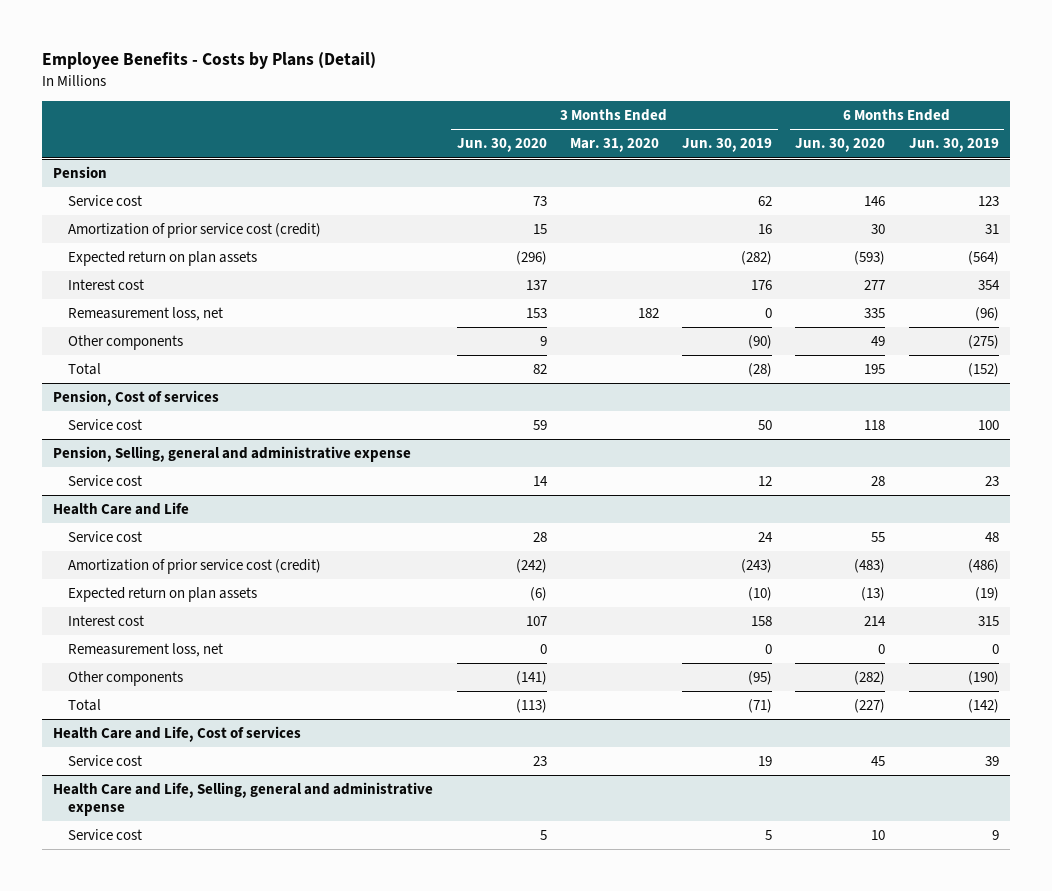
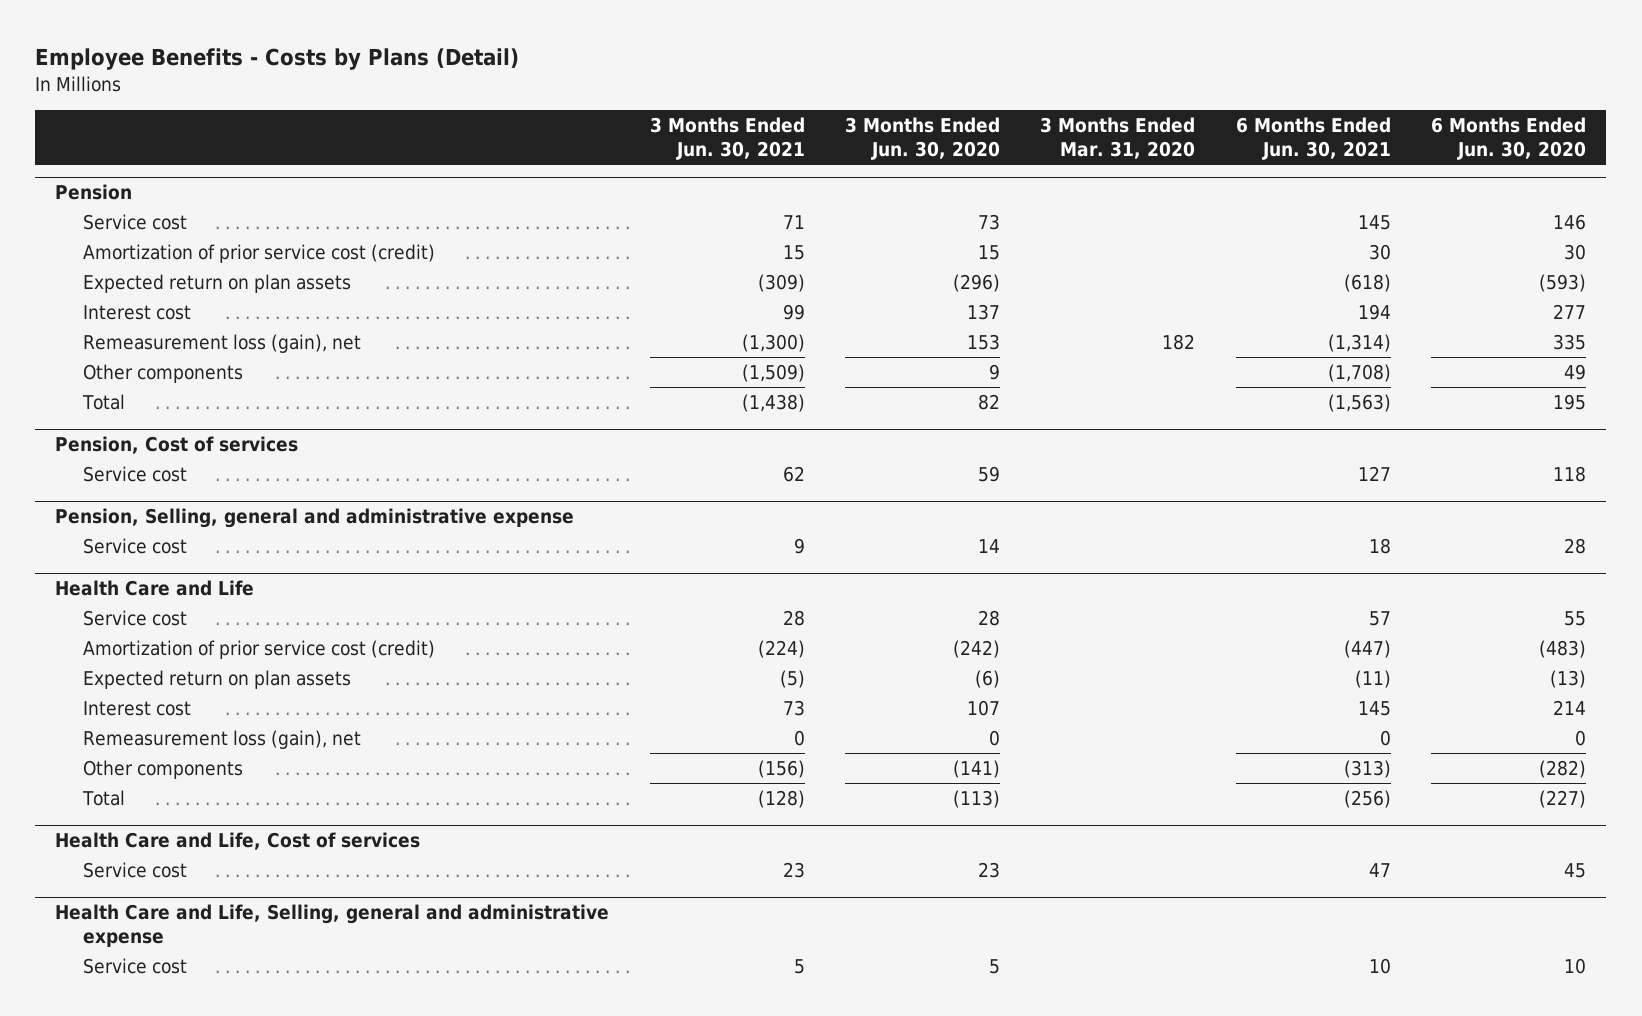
[682,138,773,153] Jun. 30, 2019 -> none
[908,138,999,153] Jun. 30, 2019 -> none
none -> [649,116,805,161] 3 Months Ended Jun. 30, 2021
none -> [1235,116,1391,161] 6 Months Ended Jun. 30, 2021
[68,307,224,322] Remeasurement loss, net -> [83,333,362,353] Remeasurement loss (gain), net
[68,643,224,658] Remeasurement loss, net -> [83,729,362,749] Remeasurement loss (gain), net

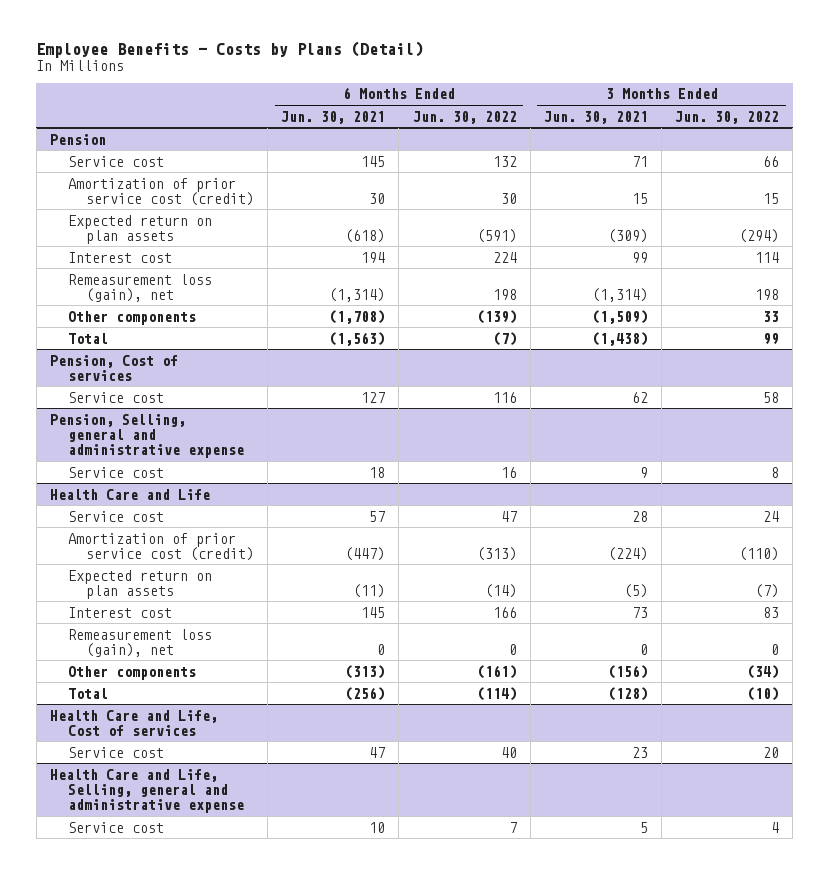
[845,116,1001,161] 3 Months Ended Jun. 30, 2020 -> none
[1040,116,1196,160] 3 Months Ended Mar. 31, 2020 -> none
[1431,116,1587,161] 6 Months Ended Jun. 30, 2020 -> none
none -> [412,110,517,124] Jun. 30, 2022
none -> [675,110,780,124] Jun. 30, 2022
[741,333,805,352] (1,300) -> [591,287,648,302] (1,314)

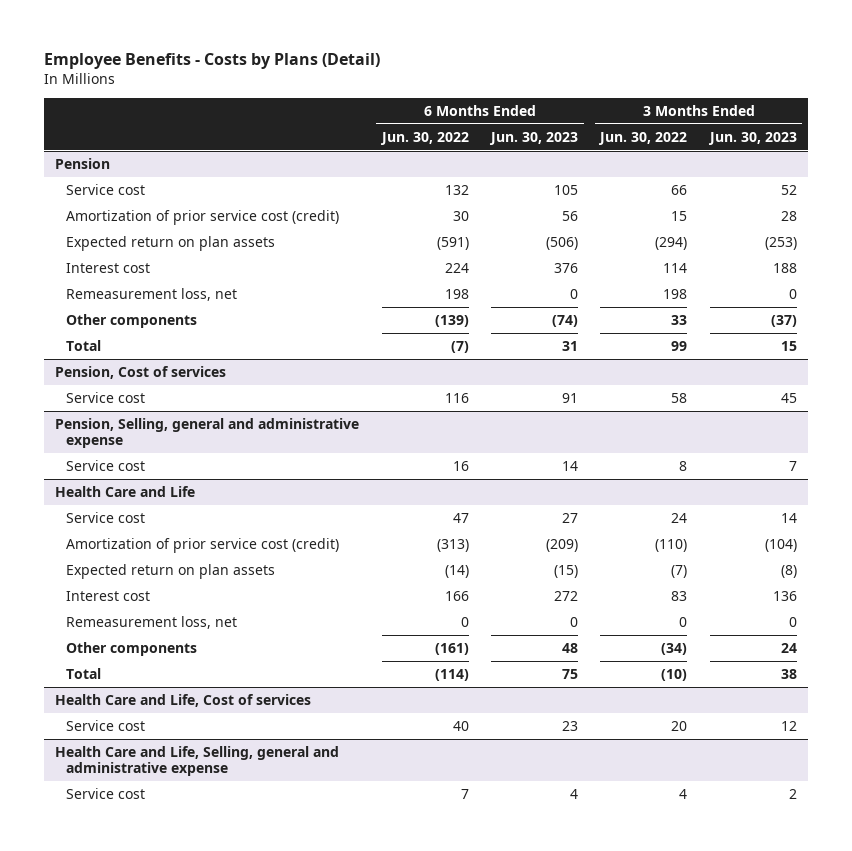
[281,110,386,124] Jun. 30, 2021 -> none
[543,110,648,124] Jun. 30, 2021 -> none
none -> [488,131,578,145] Jun. 30, 2023
none -> [707,131,797,145] Jun. 30, 2023
[67,273,212,302] Remeasurement loss (gain), net -> [65,288,237,302] Remeasurement loss, net
[67,628,212,657] Remeasurement loss (gain), net -> [65,616,237,630] Remeasurement loss, net

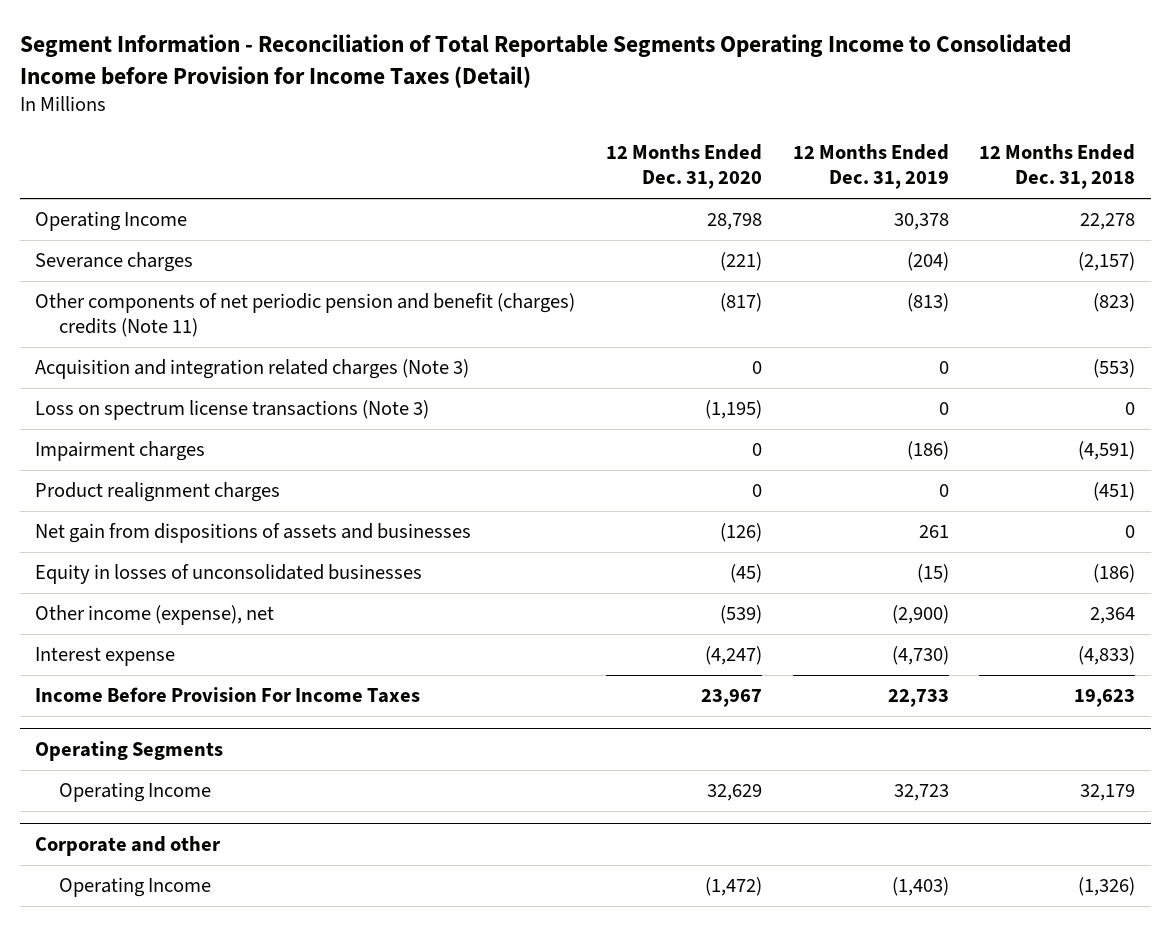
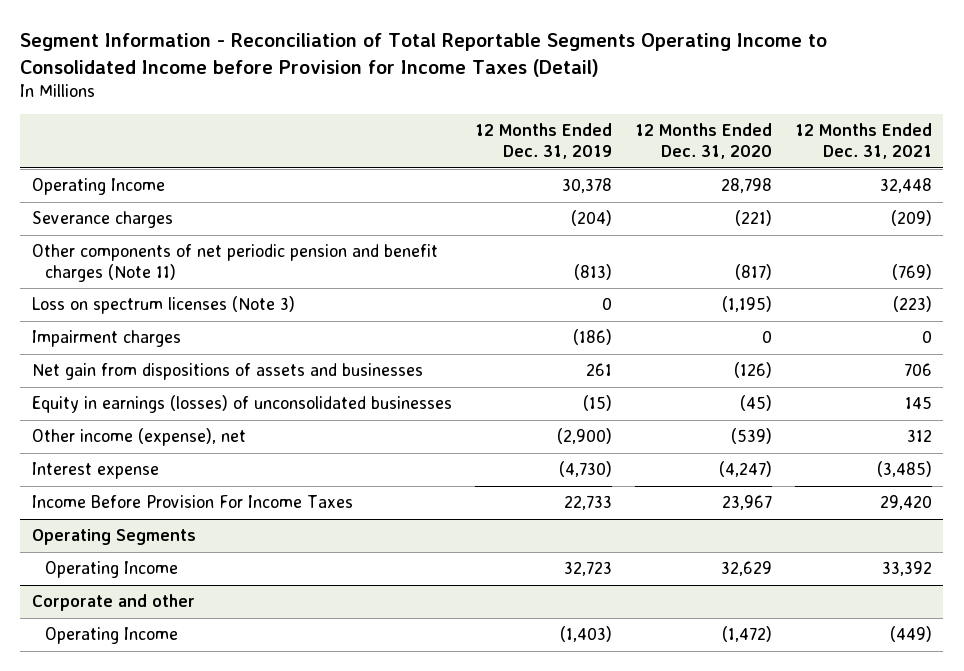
[979,144,1136,190] 12 Months Ended Dec. 31, 2018 -> none
none -> [794,123,932,160] 12 Months Ended Dec. 31, 2021
[35,359,470,380] Acquisition and integration related charges (Note 3) -> none
[35,293,576,338] Other components of net periodic pension and benefit (charges) credits (Note 11) -> [31,244,438,283] Other components of net periodic pension and benefit charges (Note 11)
[35,400,430,421] Loss on spectrum license transactions (Note 3) -> [31,296,295,315] Loss on spectrum licenses (Note 3)
[35,482,281,503] Product realignment charges -> none
[35,564,423,585] Equity in losses of unconsolidated businesses -> [31,395,452,414] Equity in earnings (losses) of unconsolidated businesses

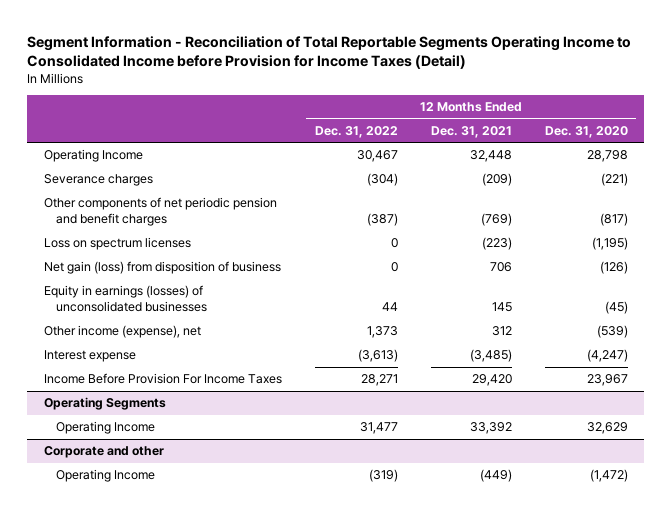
[474,123,612,160] 12 Months Ended Dec. 31, 2019 -> none
none -> [314,125,398,138] Dec. 31, 2022
[31,330,181,348] Impairment charges -> none
[31,244,438,283] Other components of net periodic pension and benefit charges (Note 11) -> [43,197,277,227] Other components of net periodic pension and benefit charges
[31,296,295,315] Loss on spectrum licenses (Note 3) -> [43,237,191,251] Loss on spectrum licenses
[31,363,423,381] Net gain from dispositions of assets and businesses -> [43,261,281,275] Net gain (loss) from disposition of business

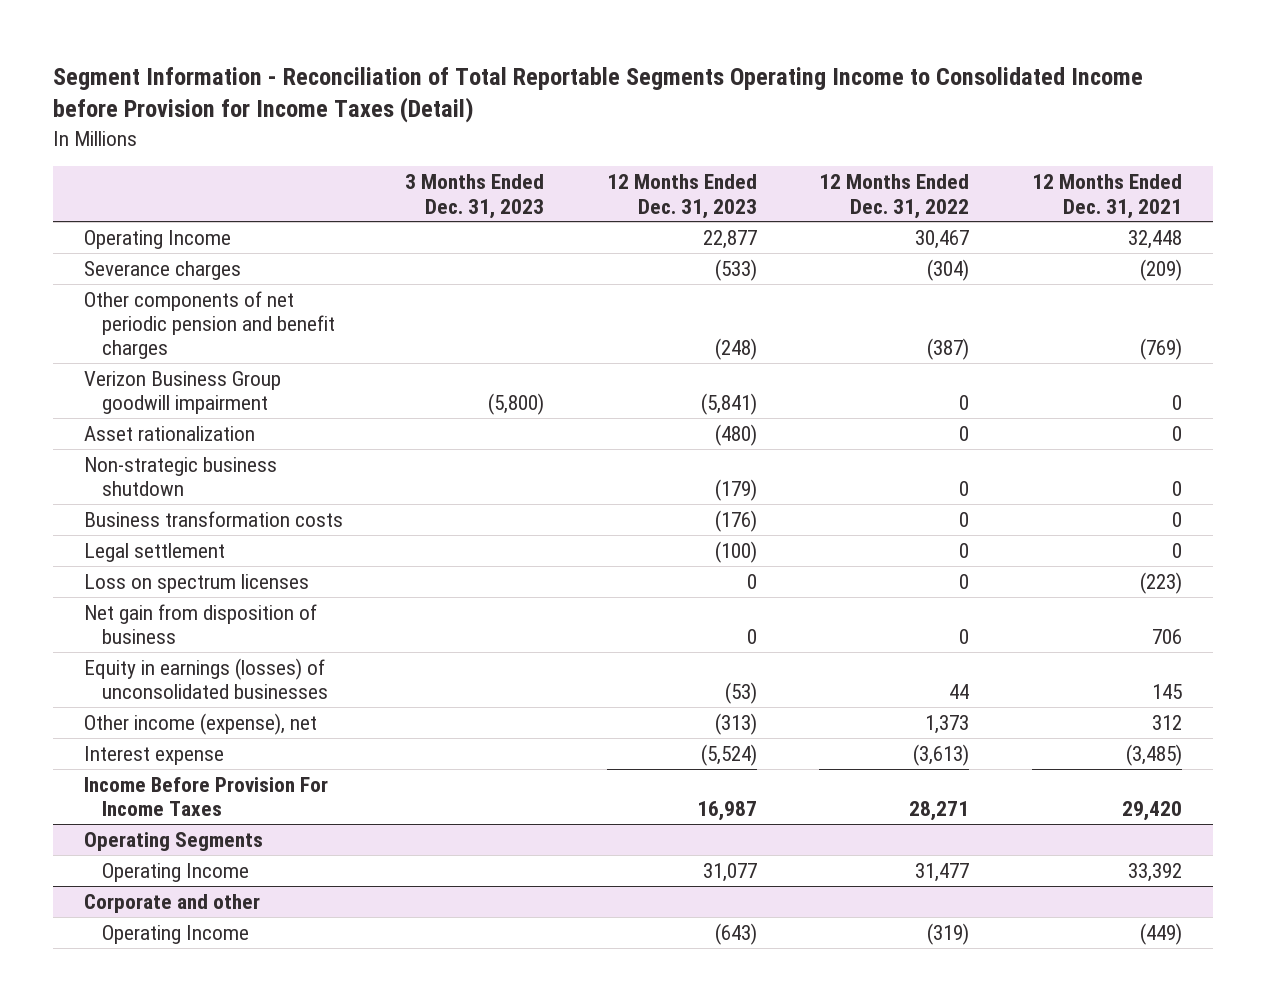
[544,125,628,138] Dec. 31, 2020 -> none
none -> [405,174,545,219] 3 Months Ended Dec. 31, 2023
none -> [606,174,757,219] 12 Months Ended Dec. 31, 2023
none -> [83,370,281,415] Verizon Business Group goodwill impairment
none -> [83,425,255,441] Asset rationalization
none -> [83,456,277,497] Non-strategic business shutdown
none -> [83,510,343,527] Business transformation costs
none -> [83,542,225,562] Legal settlement
[43,261,281,275] Net gain (loss) from disposition of business -> [83,603,317,645] Net gain from disposition of business

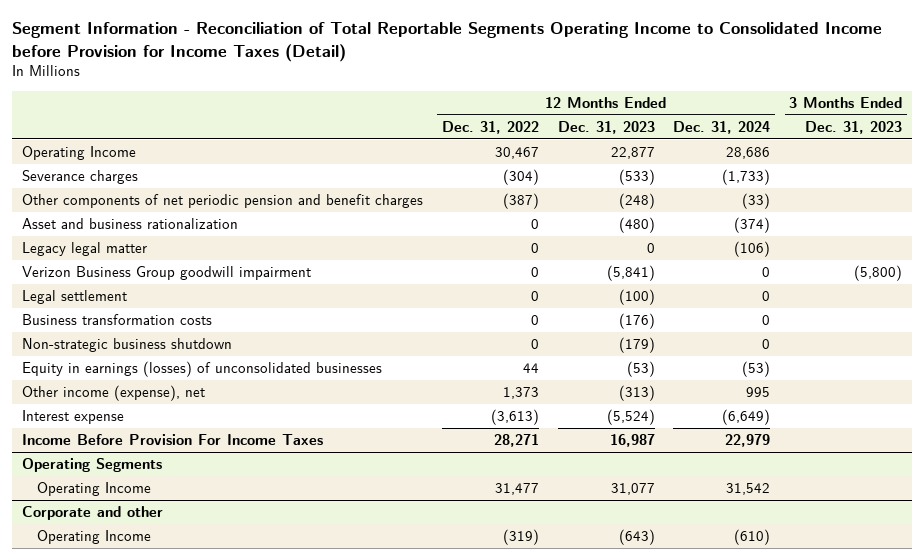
[1031,174,1182,219] 12 Months Ended Dec. 31, 2021 -> none
none -> [673,120,771,134] Dec. 31, 2024
none -> [21,218,238,230] Asset and business rationalization
none -> [21,242,147,257] Legacy legal matter
[83,425,255,441] Asset rationalization -> none
[83,573,309,593] Loss on spectrum licenses -> none
[83,603,317,645] Net gain from disposition of business -> none
[83,510,343,527] Business transformation costs -> [21,314,212,326] Business transformation costs
[83,456,277,497] Non-strategic business shutdown -> [21,338,232,353] Non-strategic business shutdown

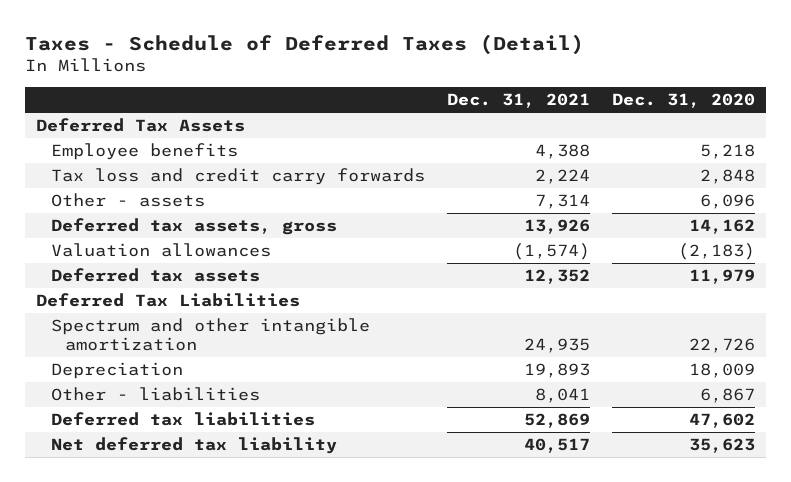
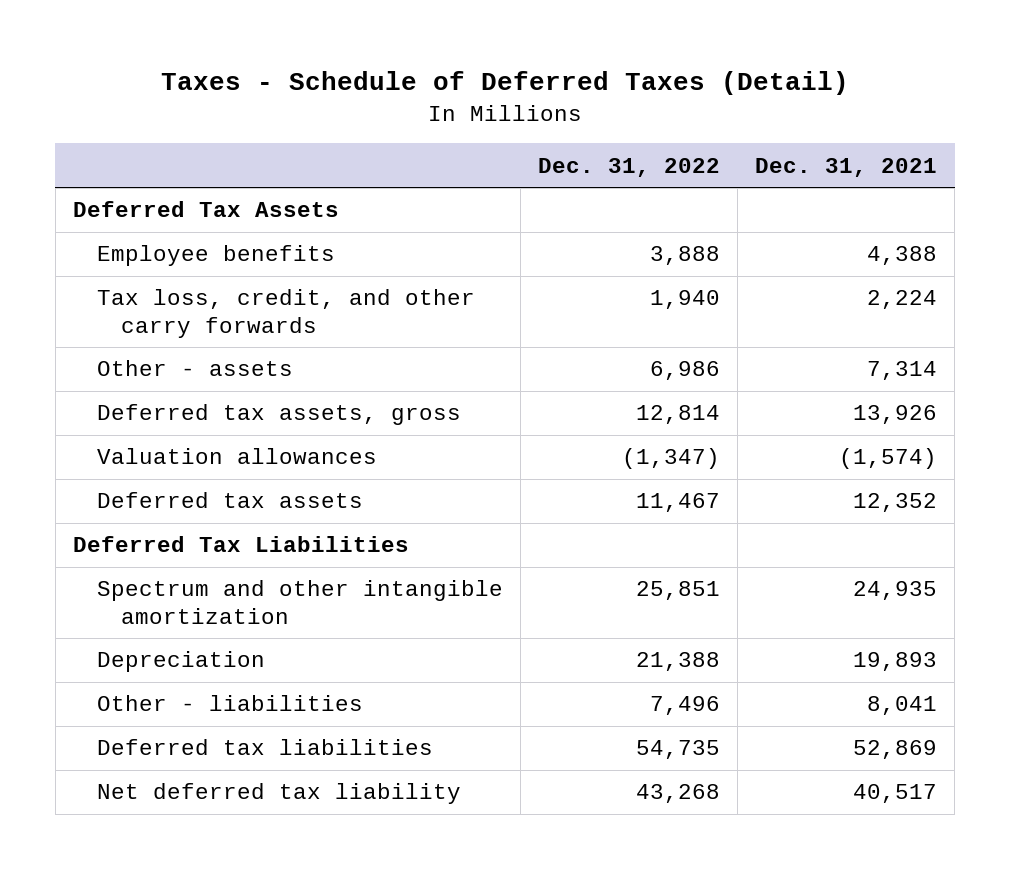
[611,93,755,109] Dec. 31, 2020 -> none
none -> [538,157,721,177] Dec. 31, 2022
[50,167,425,185] Tax loss and credit carry forwards -> [97,289,476,338] Tax loss, credit, and other carry forwards

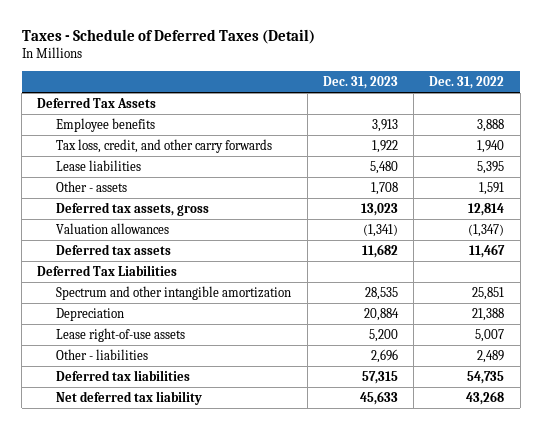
[755,157,938,177] Dec. 31, 2021 -> none
none -> [322,76,398,90] Dec. 31, 2023
none -> [56,159,142,171] Lease liabilities
[650,361,721,381] 6,986 -> [479,181,505,195] 1,591
none -> [56,327,186,342] Lease right-of-use assets
[650,696,721,716] 7,496 -> [477,349,505,363] 2,489

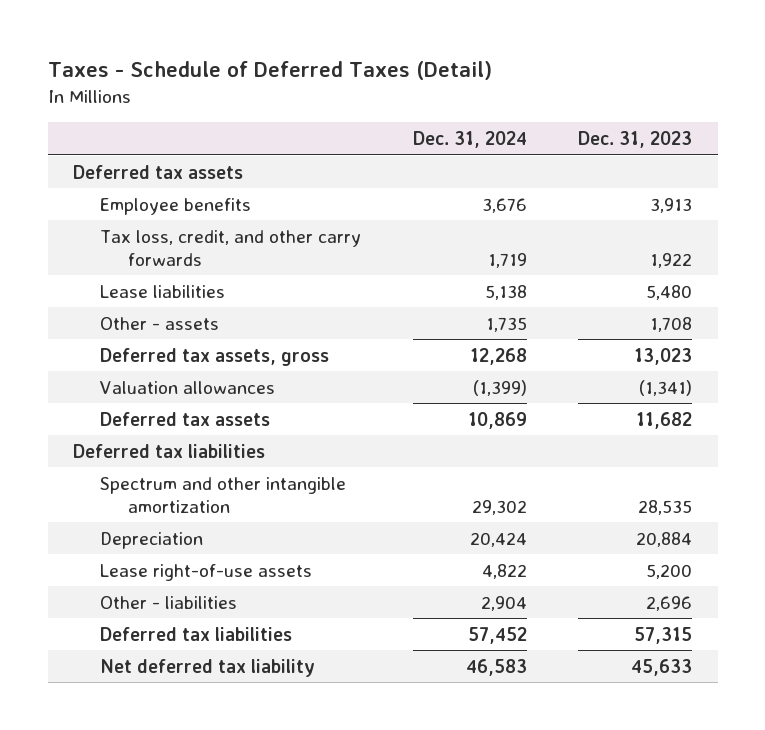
[429,76,505,90] Dec. 31, 2022 -> none
none -> [412,131,527,149] Dec. 31, 2024
[37,96,157,108] Deferred Tax Assets -> [73,164,244,179] Deferred tax assets
[37,264,178,276] Deferred Tax Liabilities -> [73,443,266,458] Deferred tax liabilities

